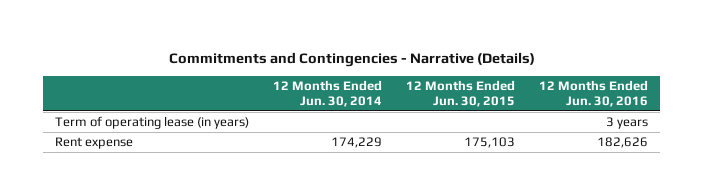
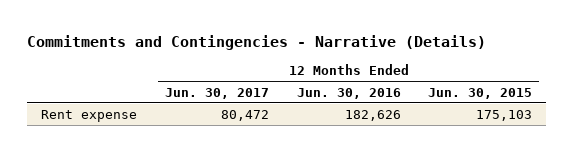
[273,79,383,108] 12 Months Ended Jun. 30, 2014 -> none
none -> [164,87,269,99] Jun. 30, 2017
[55,115,250,129] Term of operating lease (in years) -> none

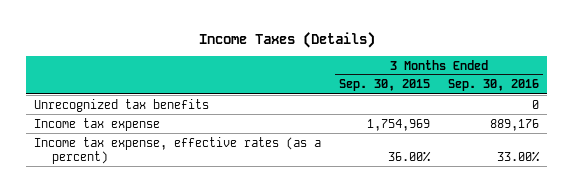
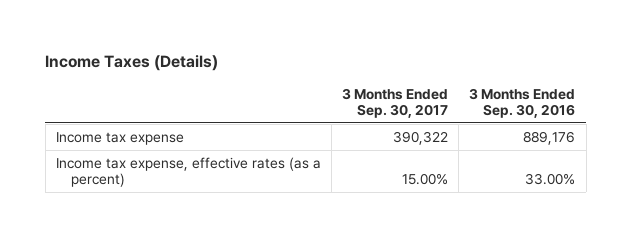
[339,79,431,92] Sep. 30, 2015 -> none
none -> [342,87,449,118] 3 Months Ended Sep. 30, 2017
[34,98,210,112] Unrecognized tax benefits -> none

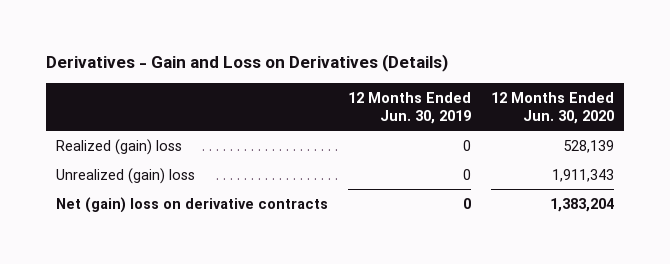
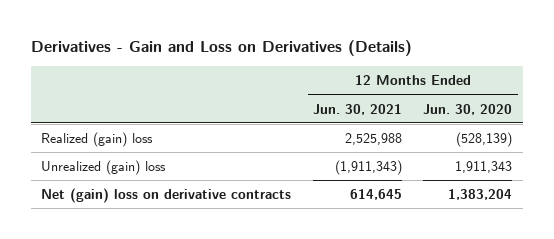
[348,91,472,124] 12 Months Ended Jun. 30, 2019 -> none
none -> [312,103,402,115] Jun. 30, 2021
[563,139,615,153] 528,139 -> [456,132,513,148] (528,139)

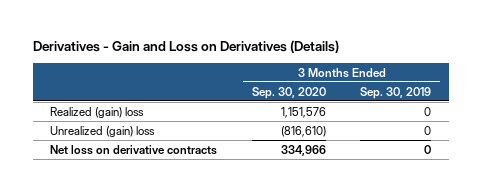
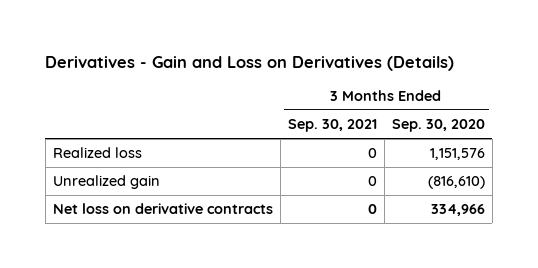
[360,86,432,99] Sep. 30, 2019 -> none
none -> [287,119,377,133] Sep. 30, 2021
[50,106,145,118] Realized (gain) loss -> [52,147,142,159] Realized loss
[50,125,156,137] Unrealized (gain) loss -> [52,175,160,190] Unrealized gain

